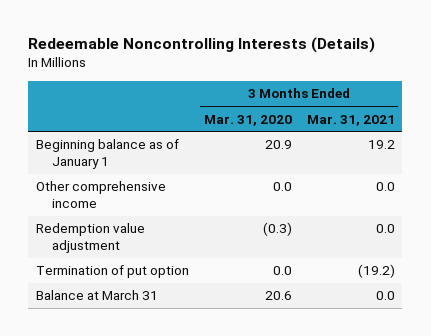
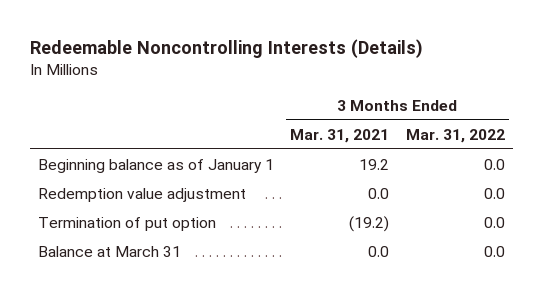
[203,114,292,126] Mar. 31, 2020 -> none
none -> [405,128,505,143] Mar. 31, 2022
[35,181,166,209] Other comprehensive income -> none

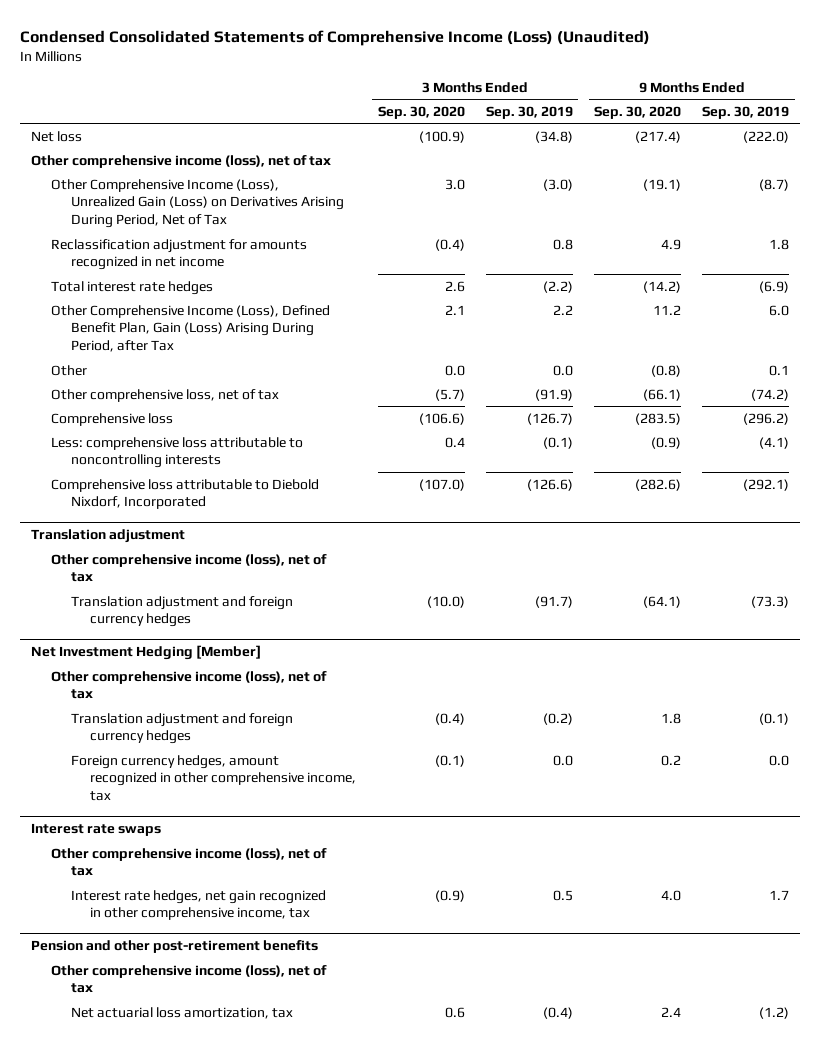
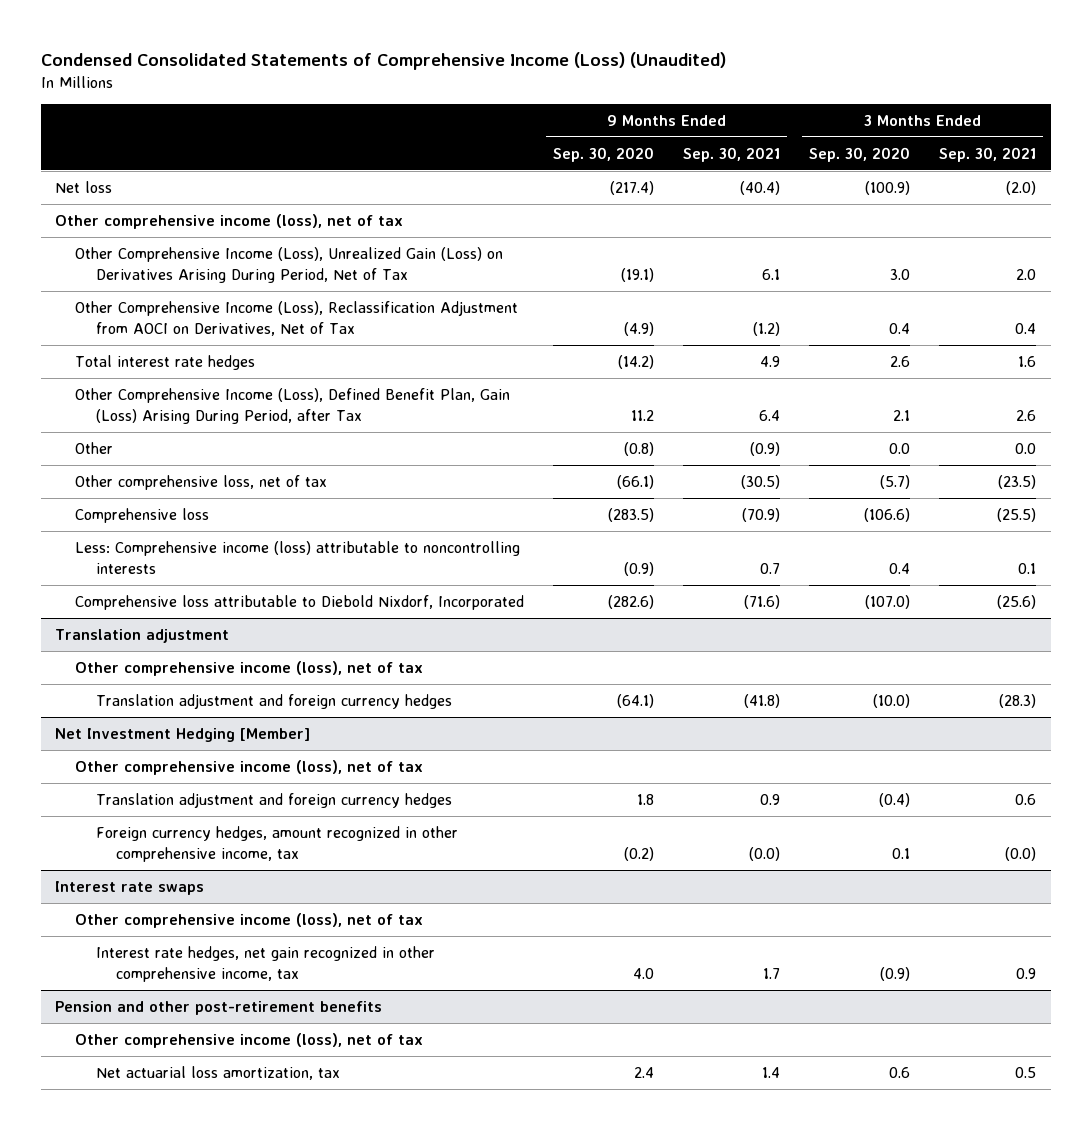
[485,105,573,119] Sep. 30, 2019 -> none
[702,105,790,119] Sep. 30, 2019 -> none
none -> [683,146,781,162] Sep. 30, 2021
none -> [939,146,1037,162] Sep. 30, 2021
[50,238,307,271] Reclassification adjustment for amounts recognized in net income -> none
none -> [75,300,519,336] Other Comprehensive Income (Loss), Reclassification Adjustment from AOCI on Derivatives, Net of Tax
[50,436,303,469] Less: comprehensive loss attributable to noncontrolling interests -> [75,540,521,574] Less: Comprehensive income (loss) attributable to noncontrolling interests
[434,754,465,767] (0.1) -> [892,847,911,859] 0.1
[661,754,682,766] 0.2 -> [624,846,655,861] (0.2)

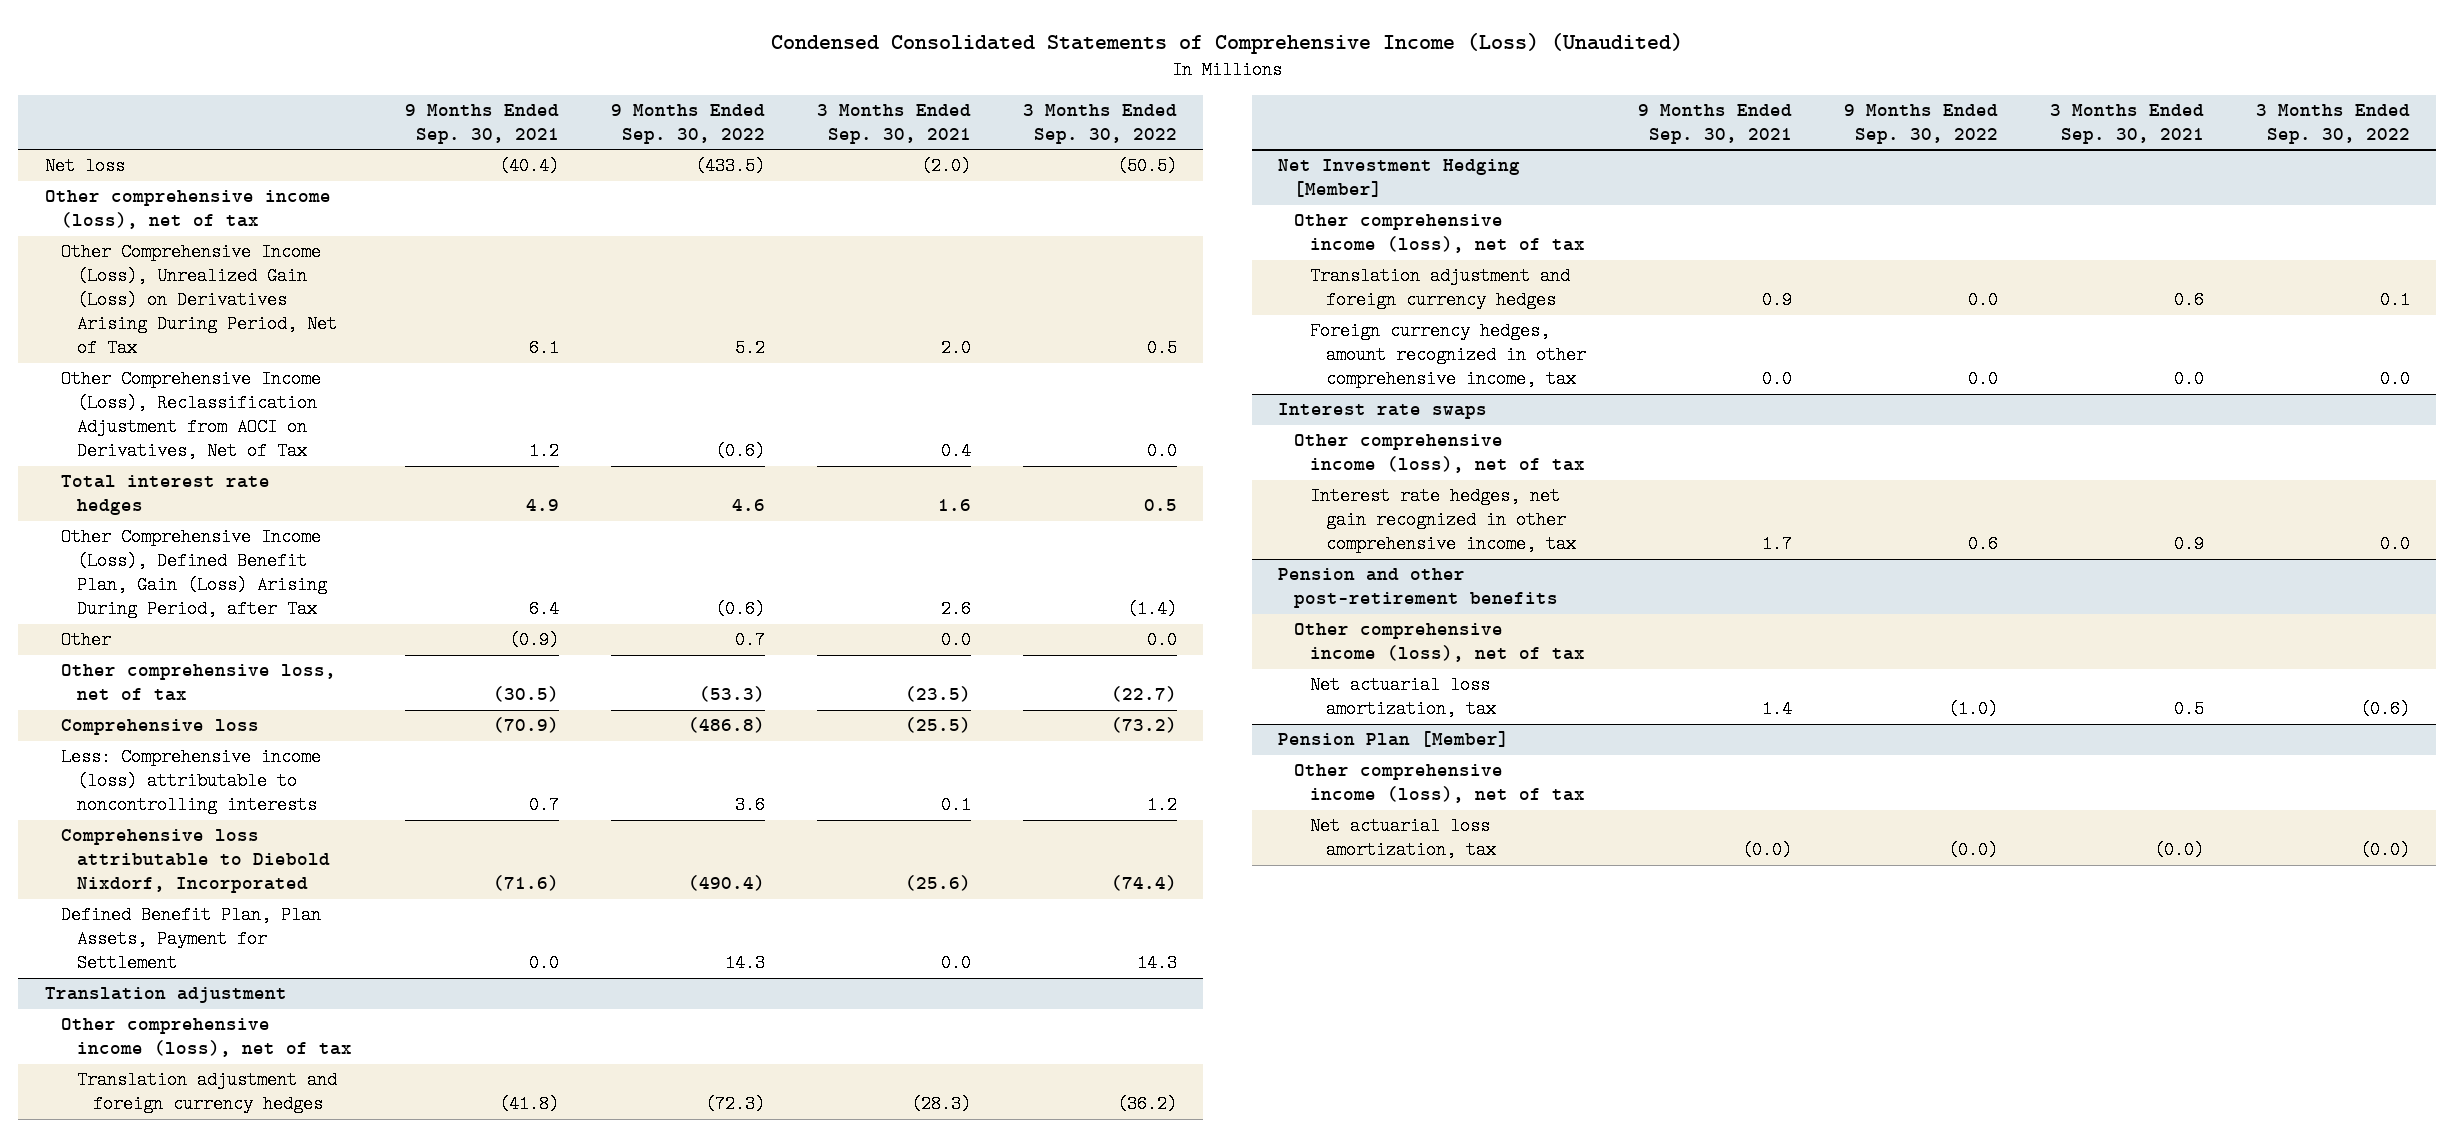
[553,146,655,162] Sep. 30, 2020 -> none
[809,146,911,162] Sep. 30, 2020 -> none
none -> [611,103,766,144] 9 Months Ended Sep. 30, 2022
none -> [1023,103,1178,144] 3 Months Ended Sep. 30, 2022
[753,321,781,336] (1.2) -> [528,442,559,461] 1.2
none -> [60,906,321,973] Defined Benefit Plan, Plan Assets, Payment for Settlement
[749,846,781,861] (0.0) -> [1762,370,1793,389] 0.0
[1005,846,1037,861] (0.0) -> [2174,370,2205,389] 0.0
none -> [1277,731,1509,748] Pension Plan [Member]
none -> [1293,764,1586,804] Other comprehensive income (loss), net of tax
none -> [1310,817,1497,860] Net actuarial loss amortization, tax

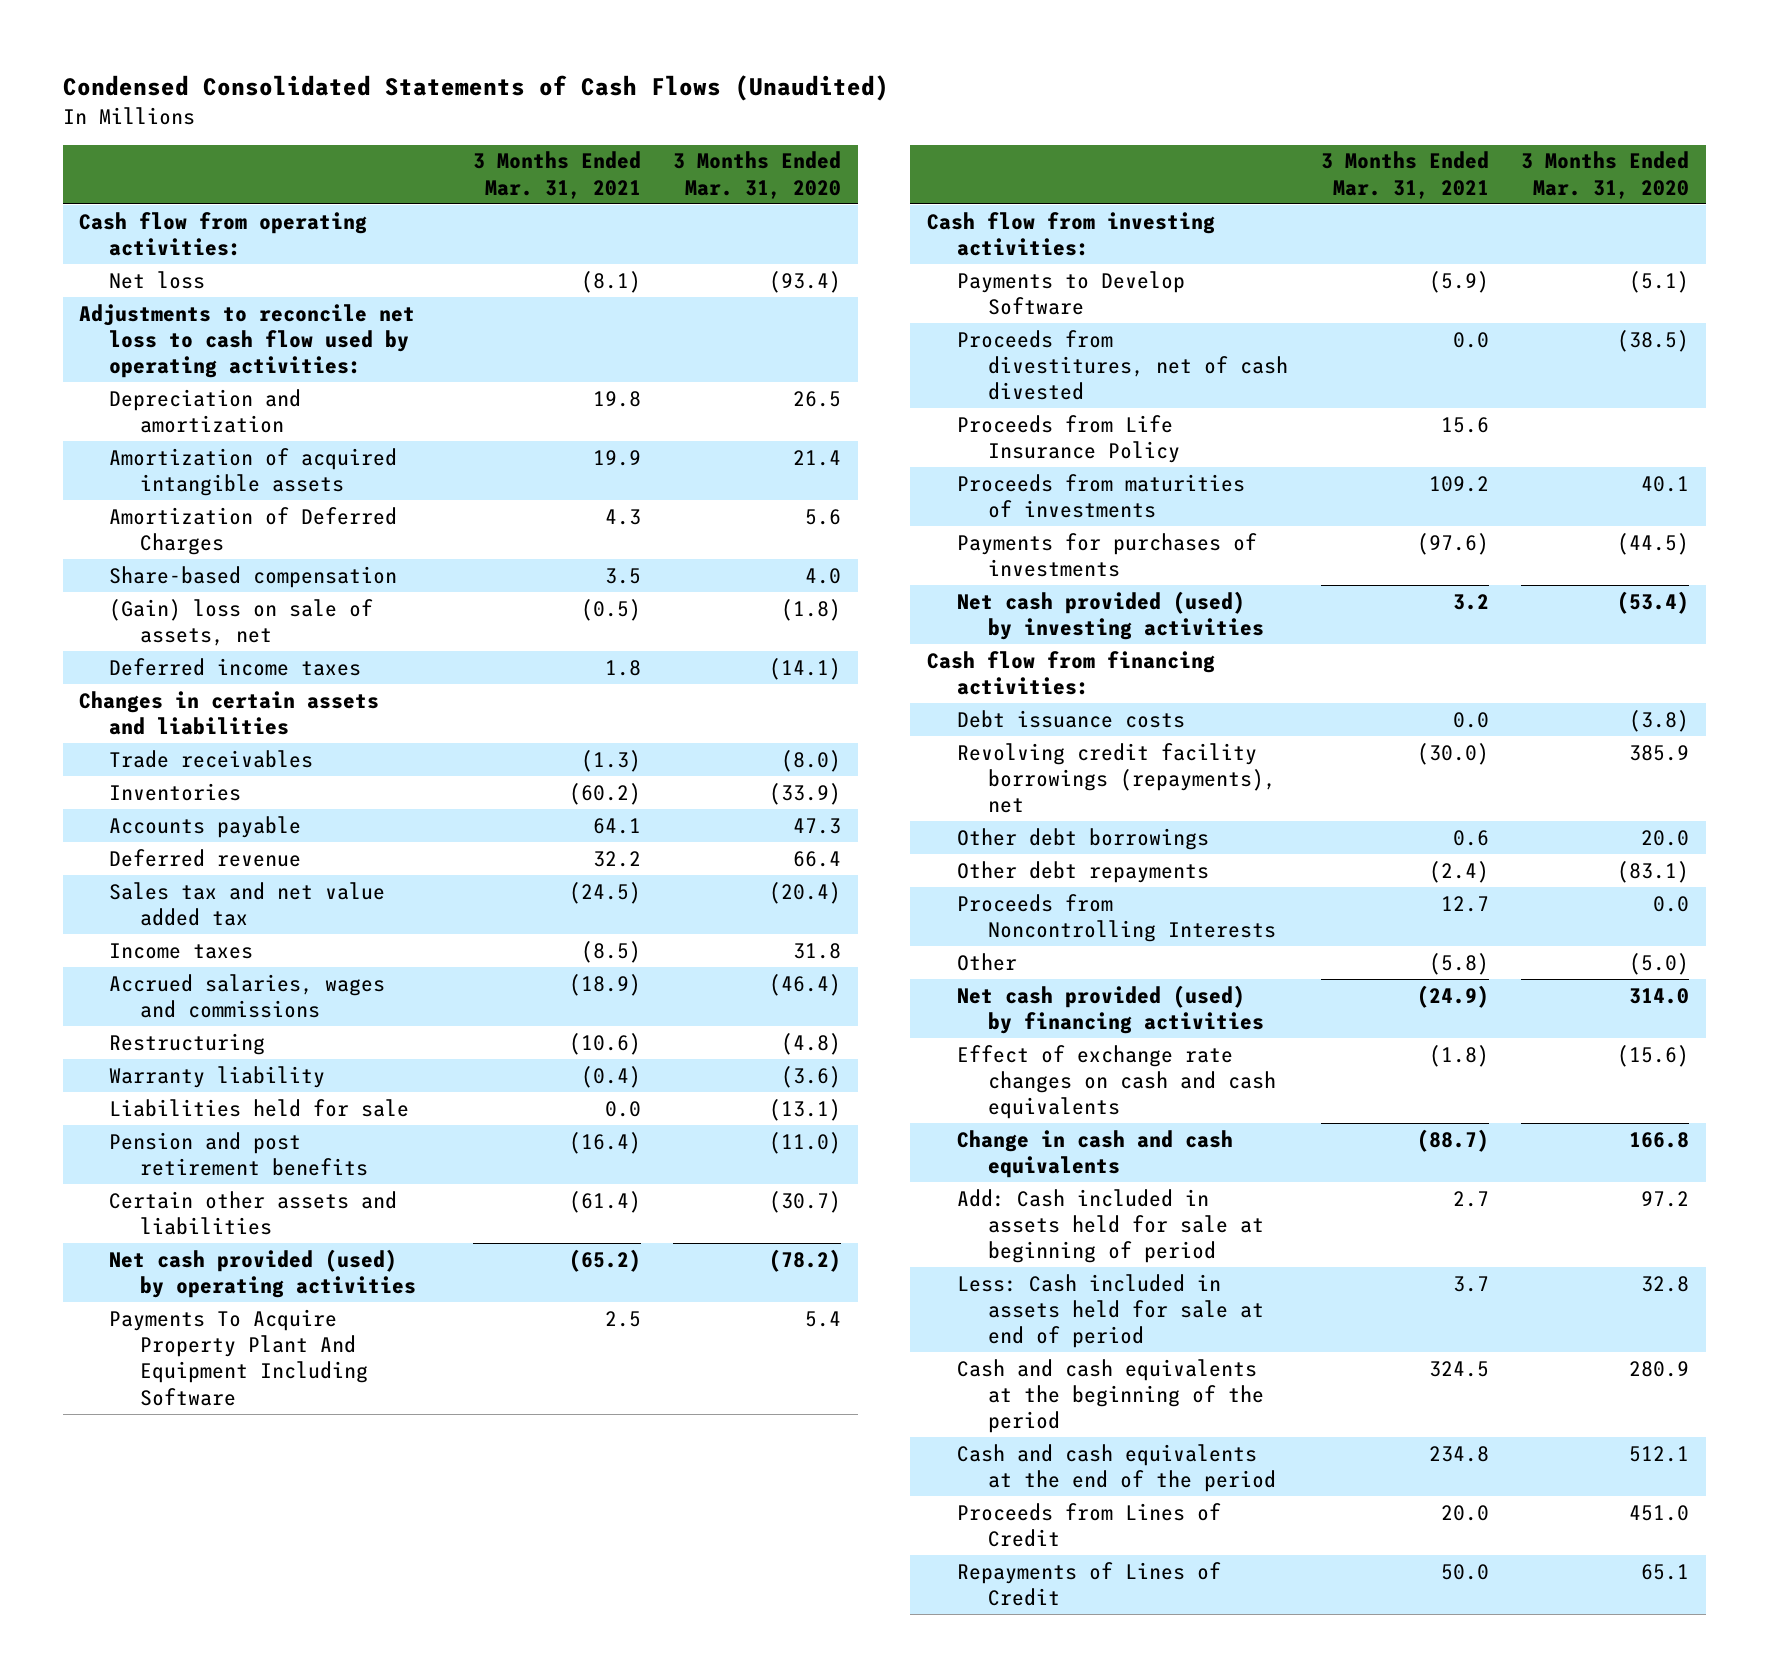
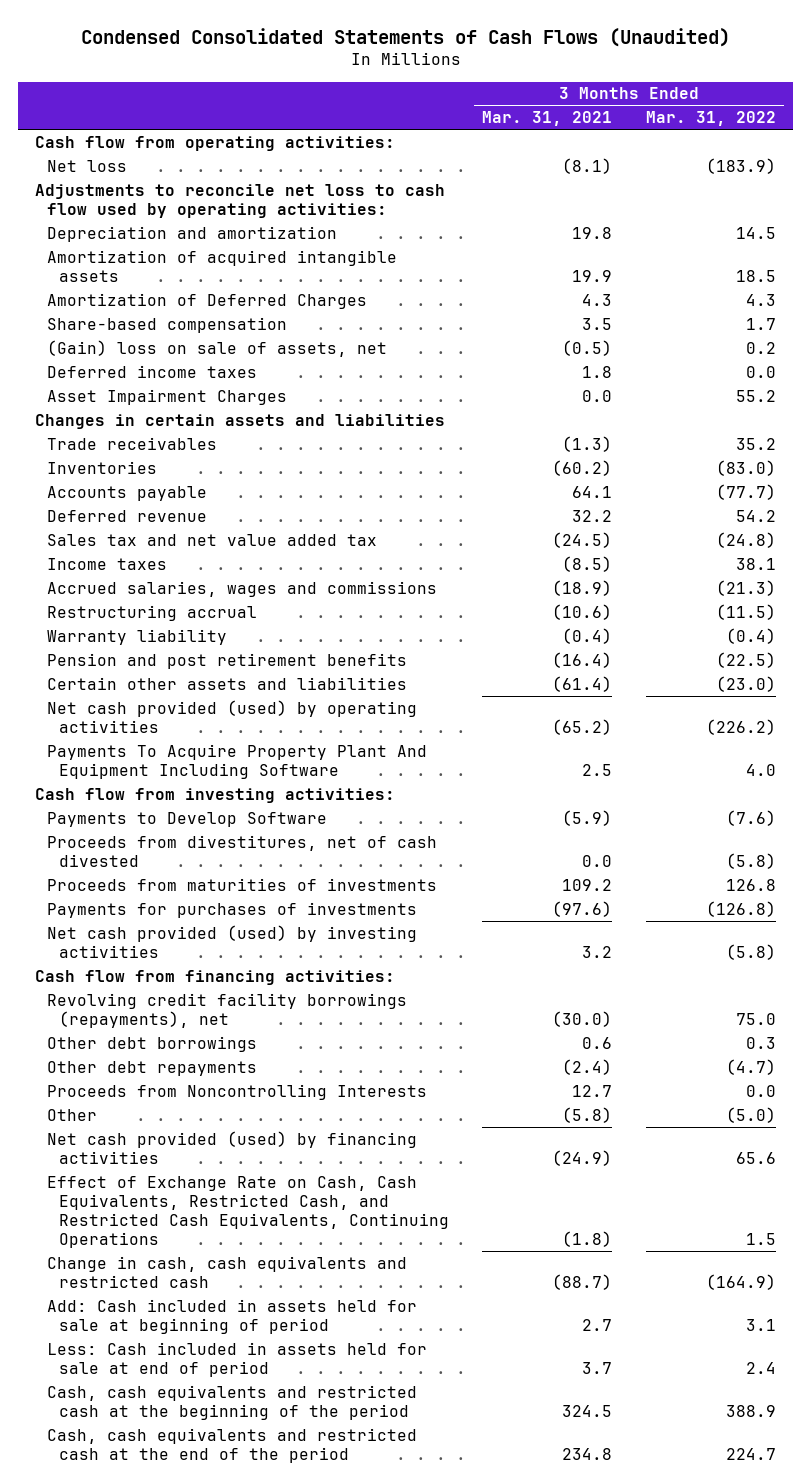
[673,151,842,199] 3 Months Ended Mar. 31, 2020 -> none
none -> [645,111,776,127] Mar. 31, 2022
none -> [47,388,288,405] Asset Impairment Charges
[109,1032,266,1055] Restructuring -> [47,604,258,621] Restructuring accrual
[109,1098,410,1117] Liabilities held for sale -> none
[957,414,1180,464] Proceeds from Life Insurance Policy -> none
[957,709,1186,728] Debt issuance costs -> none
[957,1044,1276,1120] Effect of exchange rate changes on cash and cash equivalents -> [47,1175,449,1248] Effect of Exchange Rate on Cash, Cash Equivalents, Restricted Cash, and Restricted Cash Equivalents, Continuing Operations
[957,1129,1234,1179] Change in cash and cash equivalents -> [47,1255,408,1288] Change in cash, cash equivalents and restricted cash
[957,1502,1222,1548] Proceeds from Lines of Credit -> none
[957,1561,1222,1607] Repayments of Lines of Credit -> none
[957,1358,1264,1434] Cash and cash equivalents at the beginning of the period -> [47,1384,418,1420] Cash, cash equivalents and restricted cash at the beginning of the period
[957,1443,1276,1493] Cash and cash equivalents at the end of the period -> [47,1427,418,1463] Cash, cash equivalents and restricted cash at the end of the period

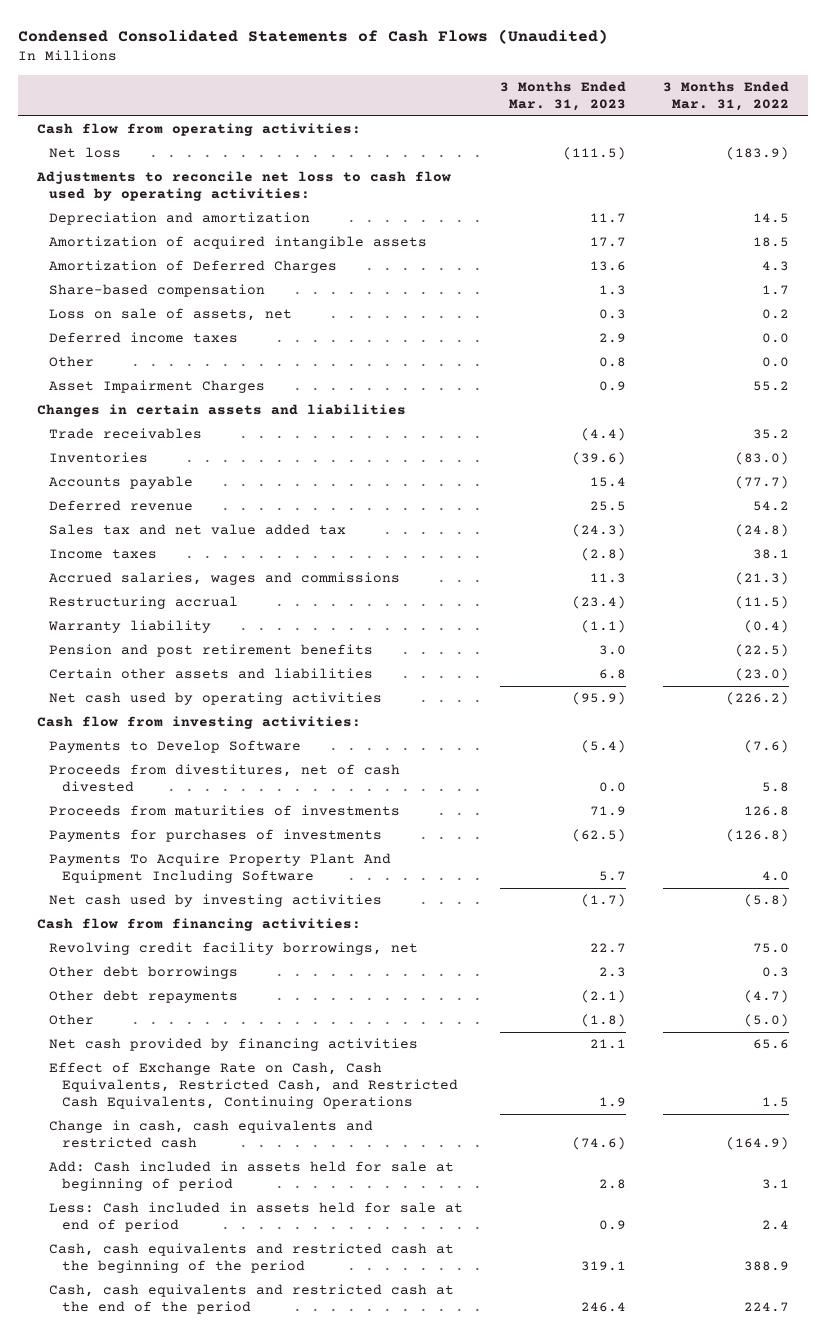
[482,111,613,127] Mar. 31, 2021 -> none
none -> [500,80,627,112] 3 Months Ended Mar. 31, 2023
[47,339,388,357] (Gain) loss on sale of assets, net -> [49,308,293,322] Loss on sale of assets, net
none -> [49,356,95,368] Other
[47,699,418,733] Net cash provided (used) by operating activities -> [49,692,383,706] Net cash used by operating activities
[725,852,776,869] (5.8) -> [762,782,790,793] 5.8
[47,743,428,779] Payments To Acquire Property Plant And Equipment Including Software -> [49,853,392,884] Payments To Acquire Property Plant And Equipment Including Software
[47,924,418,958] Net cash provided (used) by investing activities -> [49,894,383,908] Net cash used by investing activities
[47,992,408,1028] Revolving credit facility borrowings (repayments), net -> [49,942,419,956] Revolving credit facility borrowings, net
[47,1083,428,1100] Proceeds from Noncontrolling Interests -> none
[47,1130,418,1164] Net cash provided (used) by financing activities -> [49,1038,419,1052] Net cash provided by financing activities

